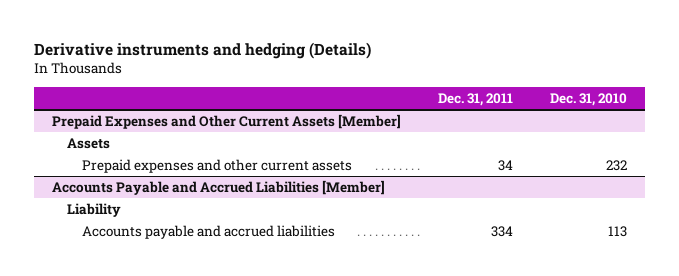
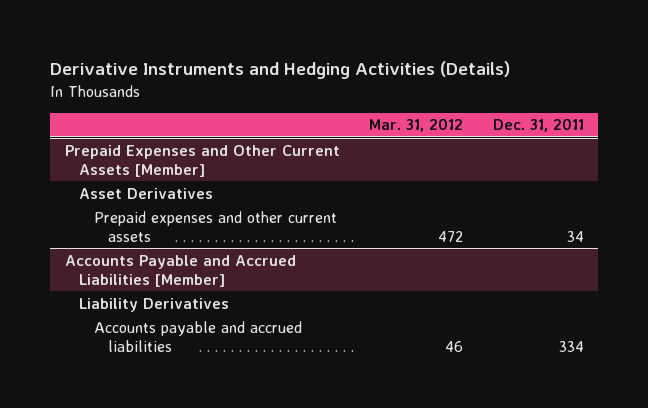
[33,42,371,60] Derivative instruments and hedging (Details) -> [49,60,510,79] Derivative Instruments and Hedging Activities (Details)
[549,92,627,106] Dec. 31, 2010 -> none
none -> [369,118,464,133] Mar. 31, 2012
[66,137,110,149] Assets -> [79,187,214,199] Asset Derivatives
[66,202,121,217] Liability -> [79,297,230,312] Liability Derivatives

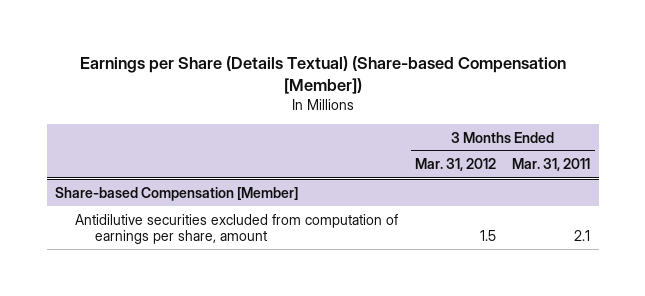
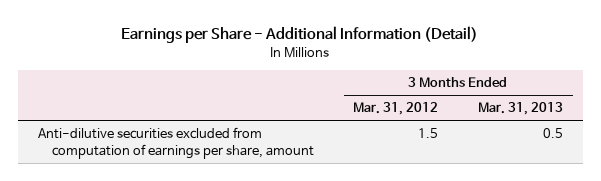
[79,55,566,94] Earnings per Share (Details Textual) (Share-based Compensation [Member]) -> [121,25,479,43] Earnings per Share - Additional Information (Detail)
[512,158,591,172] Mar. 31, 2011 -> none
none -> [477,102,563,116] Mar. 31, 2013
[54,186,298,201] Share-based Compensation [Member] -> none
[75,213,399,245] Antidilutive securities excluded from computation of earnings per share, amount -> [38,127,314,160] Anti-dilutive securities excluded from computation of earnings per share, amount

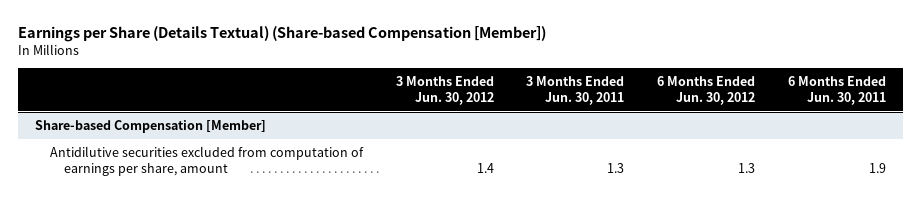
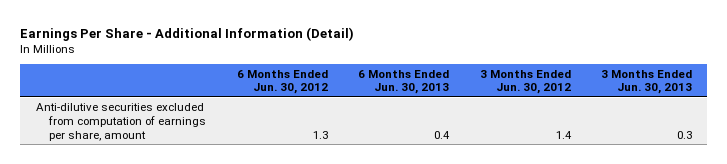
[18,26,547,43] Earnings per Share (Details Textual) (Share-based Compensation [Member]) -> [20,26,355,41] Earnings Per Share - Additional Information (Detail)
[526,75,625,106] 3 Months Ended Jun. 30, 2011 -> none
[788,75,887,106] 6 Months Ended Jun. 30, 2011 -> none
none -> [358,69,450,95] 6 Months Ended Jun. 30, 2013
none -> [600,69,692,95] 3 Months Ended Jun. 30, 2013
[34,119,266,133] Share-based Compensation [Member] -> none
[49,145,364,177] Antidilutive securities excluded from computation of earnings per share, amount -> [35,103,207,141] Anti-dilutive securities excluded from computation of earnings per share, amount

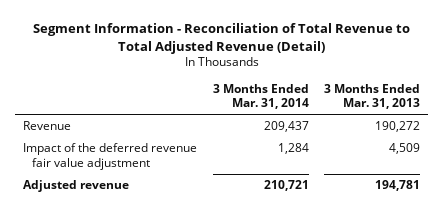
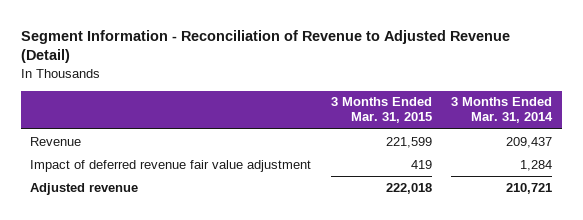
[32,23,410,54] Segment Information - Reconciliation of Total Revenue to Total Adjusted Revenue (Detail) -> [20,29,510,64] Segment Information - Reconciliation of Revenue to Adjusted Revenue (Detail)
[324,83,421,110] 3 Months Ended Mar. 31, 2013 -> none
none -> [330,97,432,124] 3 Months Ended Mar. 31, 2015
[23,143,198,170] Impact of the deferred revenue fair value adjustment -> [30,159,312,172] Impact of deferred revenue fair value adjustment

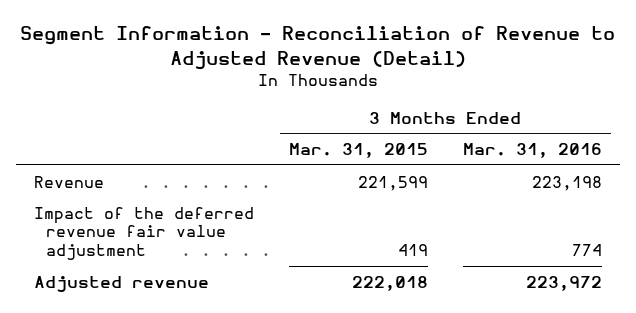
[451,97,554,124] 3 Months Ended Mar. 31, 2014 -> none
none -> [463,142,603,158] Mar. 31, 2016
[30,159,312,172] Impact of deferred revenue fair value adjustment -> [33,206,254,261] Impact of the deferred revenue fair value adjustment

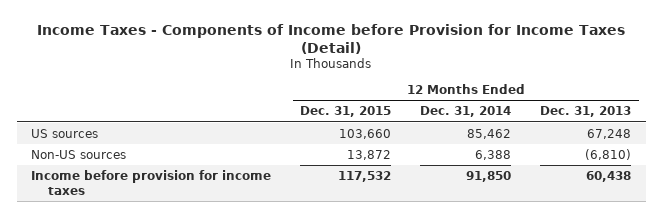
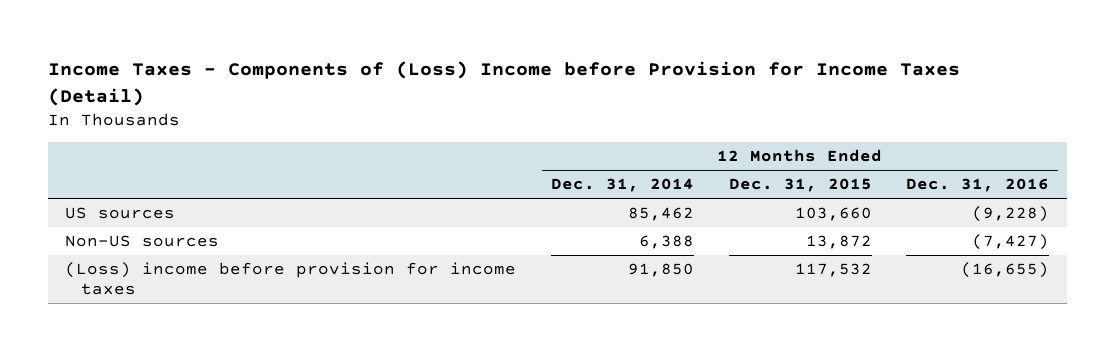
[37,23,626,54] Income Taxes - Components of Income before Provision for Income Taxes (Detail) -> [48,60,961,106] Income Taxes - Components of (Loss) Income before Provision for Income Taxes (Detail)
[540,106,632,118] Dec. 31, 2013 -> none
none -> [906,178,1050,193] Dec. 31, 2016
[31,169,272,195] Income before provision for income taxes -> [65,262,517,296] (Loss) income before provision for income taxes

